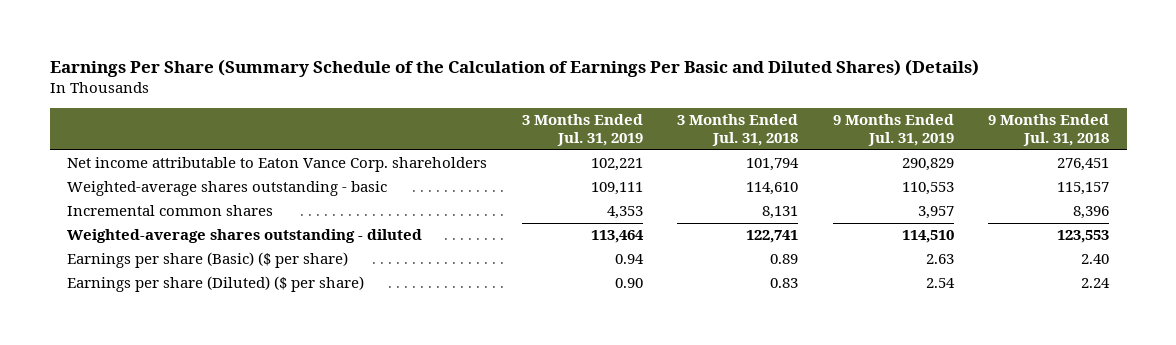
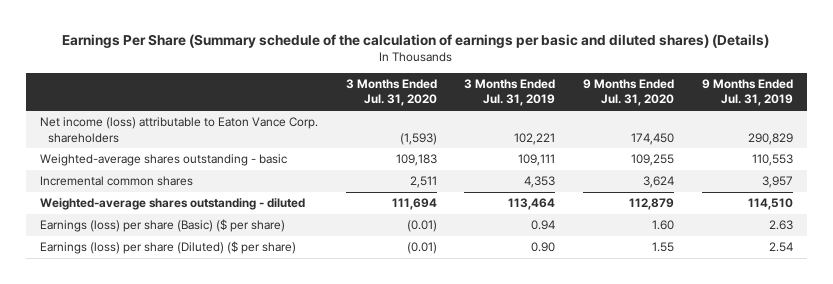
[49,58,979,77] Earnings Per Share (Summary Schedule of the Calculation of Earnings Per Basic and Diluted Shares) (Details) -> [62,33,770,48] Earnings Per Share (Summary schedule of the calculation of earnings per basic and diluted shares) (Details)
[677,113,799,147] 3 Months Ended Jul. 31, 2018 -> none
[988,113,1110,147] 9 Months Ended Jul. 31, 2018 -> none
none -> [345,79,437,107] 3 Months Ended Jul. 31, 2020
none -> [583,79,675,107] 9 Months Ended Jul. 31, 2020
[66,157,487,173] Net income attributable to Eaton Vance Corp. shareholders -> [39,117,318,143] Net income (loss) attributable to Eaton Vance Corp. shareholders
[66,252,348,269] Earnings per share (Basic) ($ per share) -> [39,219,285,233] Earnings (loss) per share (Basic) ($ per share)
[66,276,364,293] Earnings per share (Diluted) ($ per share) -> [39,241,296,255] Earnings (loss) per share (Diluted) ($ per share)

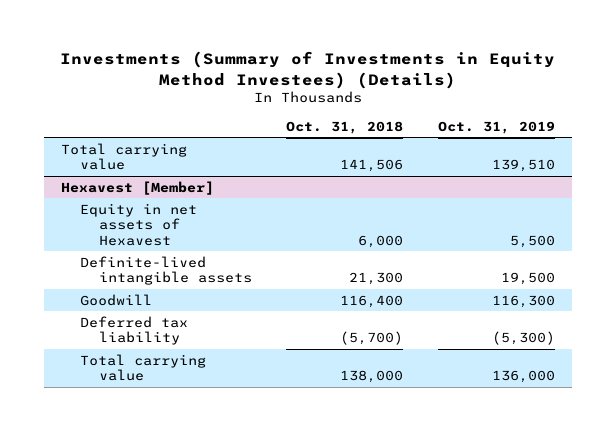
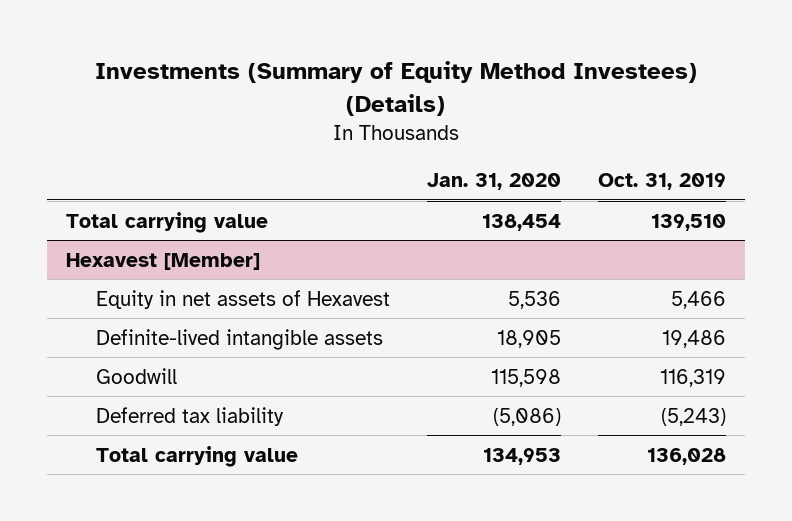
[59,51,555,89] Investments (Summary of Investments in Equity Method Investees) (Details) -> [94,61,697,116] Investments (Summary of Equity Method Investees) (Details)
[286,121,404,135] Oct. 31, 2018 -> none
none -> [426,172,561,190] Jan. 31, 2020
[509,234,555,248] 5,500 -> [671,290,727,309] 5,466
[500,272,555,286] 19,500 -> [662,329,727,348] 19,486
[491,294,555,308] 116,300 -> [660,368,727,387] 116,319
[491,331,555,346] (5,300) -> [661,407,727,426] (5,243)
[491,370,555,384] 136,000 -> [647,447,727,465] 136,028

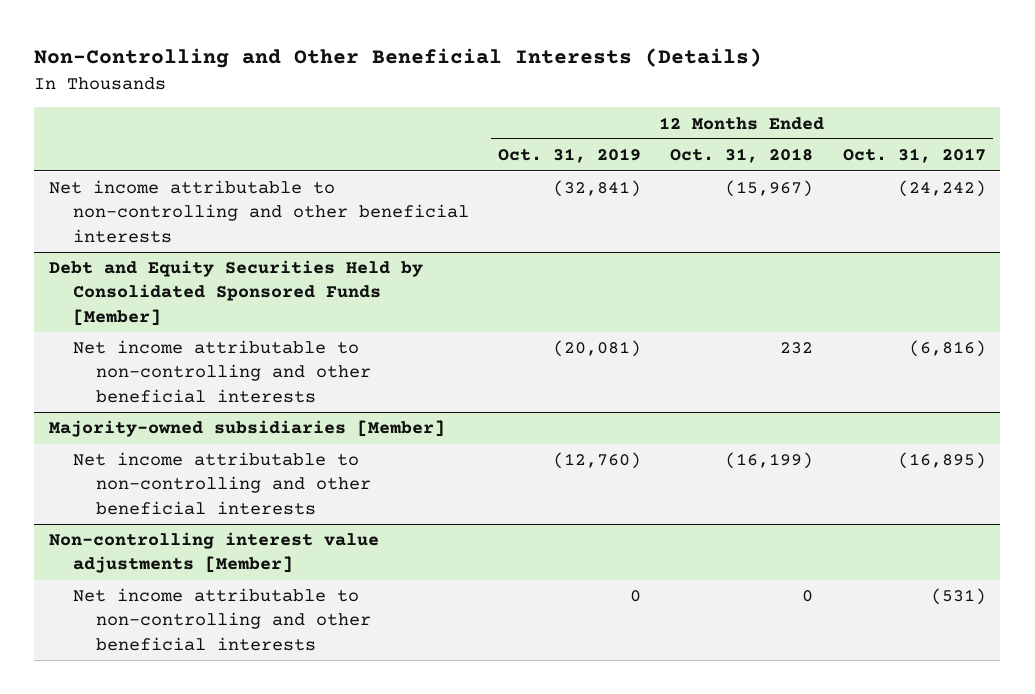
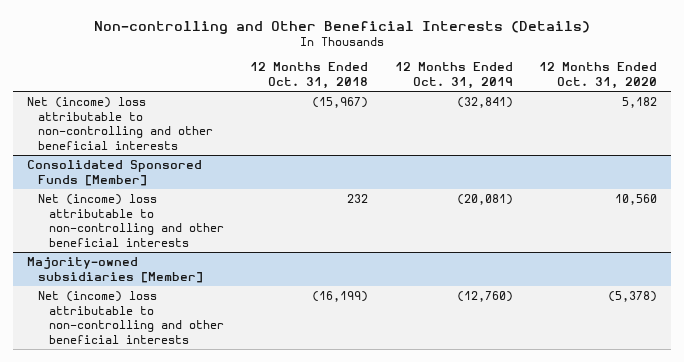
[34,48,763,69] Non-Controlling and Other Beneficial Interests (Details) -> [93,20,590,34] Non-controlling and Other Beneficial Interests (Details)
[842,148,986,164] Oct. 31, 2017 -> none
none -> [539,62,658,90] 12 Months Ended Oct. 31, 2020
[48,180,469,243] Net income attributable to non-controlling and other beneficial interests -> [26,97,213,150] Net (income) loss attributable to non-controlling and other beneficial interests
[48,260,423,326] Debt and Equity Securities Held by Consolidated Sponsored Funds [Member] -> [26,160,202,186] Consolidated Sponsored Funds [Member]
[72,340,372,403] Net income attributable to non-controlling and other beneficial interests -> [37,194,225,247] Net (income) loss attributable to non-controlling and other beneficial interests
[48,532,379,574] Non-controlling interest value adjustments [Member] -> none
[72,588,372,651] Net income attributable to non-controlling and other beneficial interests -> none
[72,452,372,515] Net income attributable to non-controlling and other beneficial interests -> [37,291,225,344] Net (income) loss attributable to non-controlling and other beneficial interests

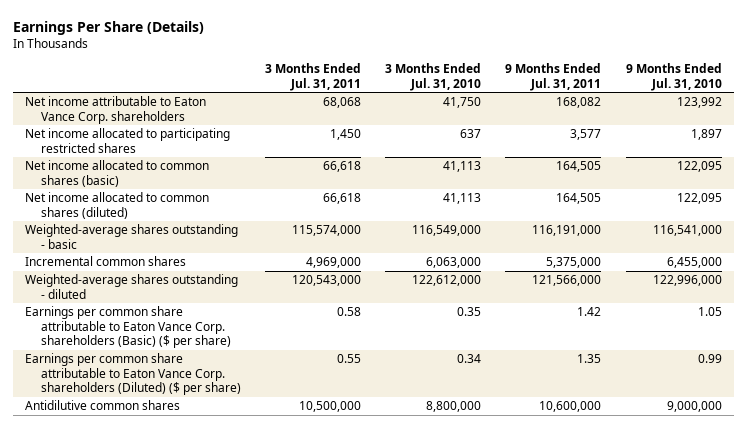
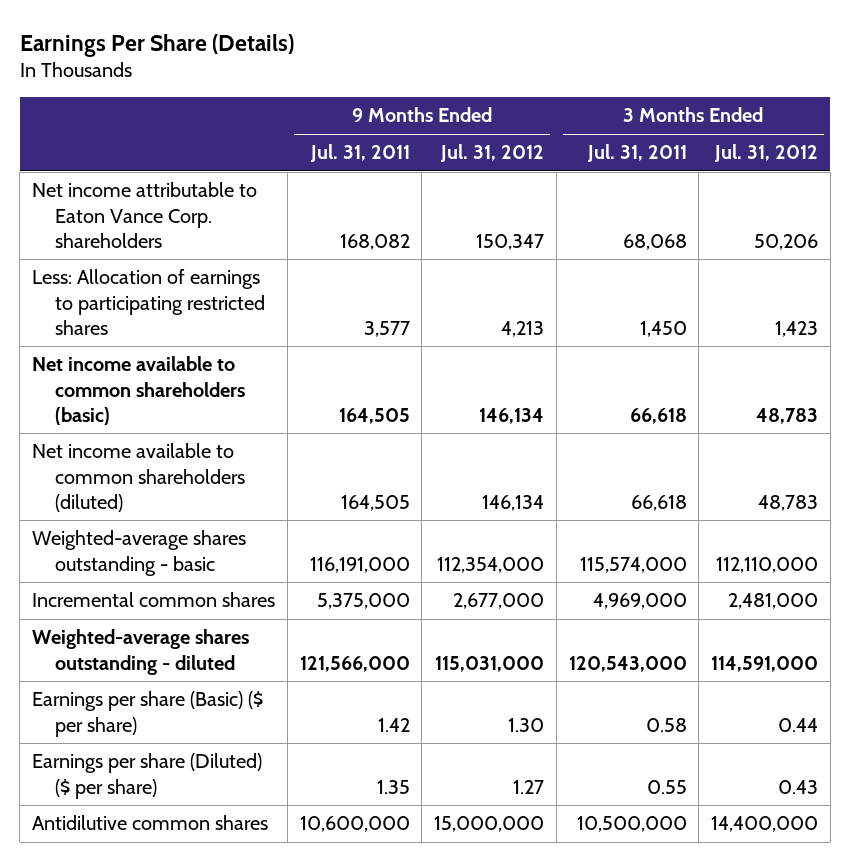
[385,63,482,91] 3 Months Ended Jul. 31, 2010 -> none
[625,63,722,91] 9 Months Ended Jul. 31, 2010 -> none
none -> [440,144,545,163] Jul. 31, 2012
none -> [714,144,819,163] Jul. 31, 2012
[24,128,230,153] Net income allocated to participating restricted shares -> [32,269,265,335] Less: Allocation of earnings to participating restricted shares
[24,160,209,187] Net income allocated to common shares (basic) -> [32,356,245,425] Net income available to common shareholders (basic)
[24,192,209,219] Net income allocated to common shares (diluted) -> [32,443,245,512] Net income available to common shareholders (diluted)
[24,306,231,349] Earnings per common share attributable to Eaton Vance Corp. shareholders (Basic) ($ per share) -> [32,691,264,737] Earnings per share (Basic) ($ per share)
[24,353,241,396] Earnings per common share attributable to Eaton Vance Corp. shareholders (Diluted) ($ per share) -> [32,753,263,799] Earnings per share (Diluted) ($ per share)

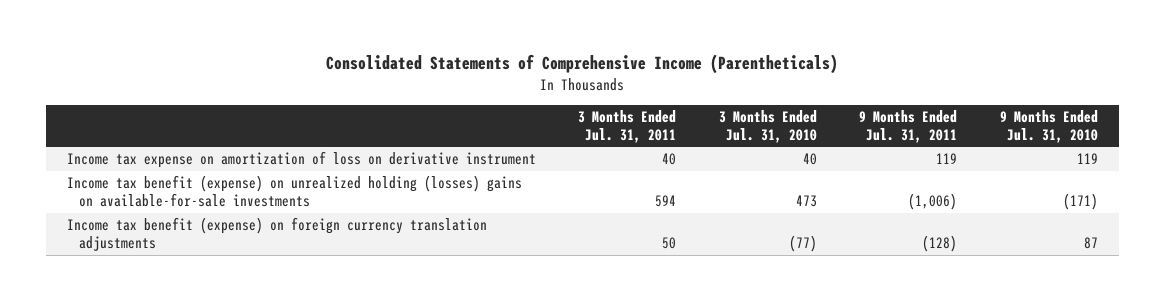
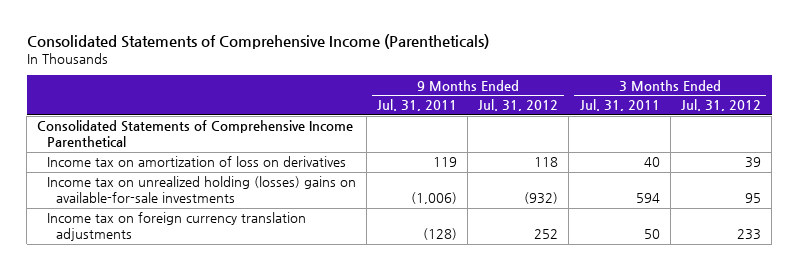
[718,109,817,143] 3 Months Ended Jul. 31, 2010 -> none
[999,109,1098,143] 9 Months Ended Jul. 31, 2010 -> none
none -> [478,99,559,112] Jul. 31, 2012
none -> [680,99,761,112] Jul. 31, 2012
none -> [37,120,354,148] Consolidated Statements of Comprehensive Income Parenthetical
[66,151,536,169] Income tax expense on amortization of loss on derivative instrument -> [46,156,346,168] Income tax on amortization of loss on derivatives
[66,175,522,208] Income tax benefit (expense) on unrealized holding (losses) gains on available-for-sale investments -> [46,176,356,204] Income tax on unrealized holding (losses) gains on available-for-sale investments
[66,217,487,252] Income tax benefit (expense) on foreign currency translation adjustments -> [46,212,306,242] Income tax on foreign currency translation adjustments

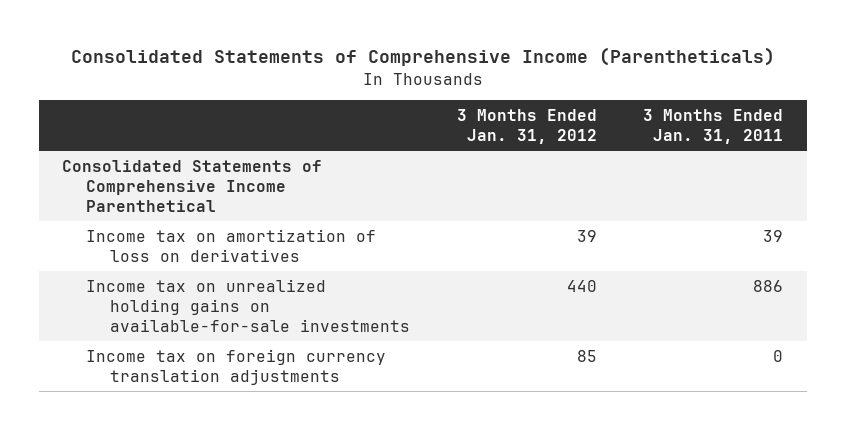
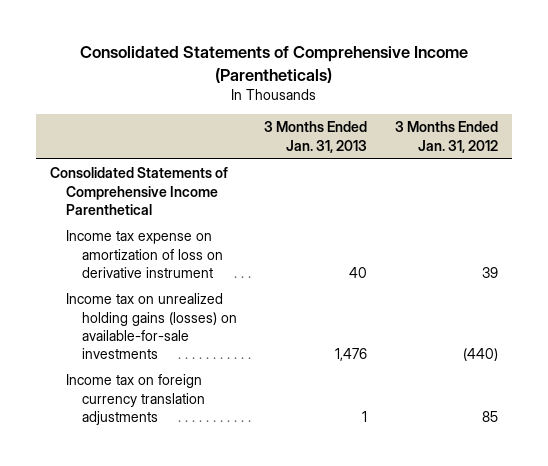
[643,109,784,145] 3 Months Ended Jan. 31, 2011 -> none
none -> [264,121,368,153] 3 Months Ended Jan. 31, 2013
[86,228,377,262] Income tax on amortization of loss on derivatives -> [65,230,223,279] Income tax expense on amortization of loss on derivative instrument
[86,278,411,332] Income tax on unrealized holding gains on available-for-sale investments -> [65,293,237,360] Income tax on unrealized holding gains (losses) on available-for-sale investments
[566,279,597,292] 440 -> [462,348,498,362] (440)

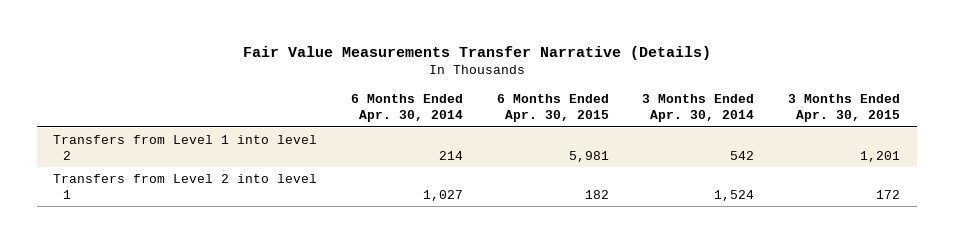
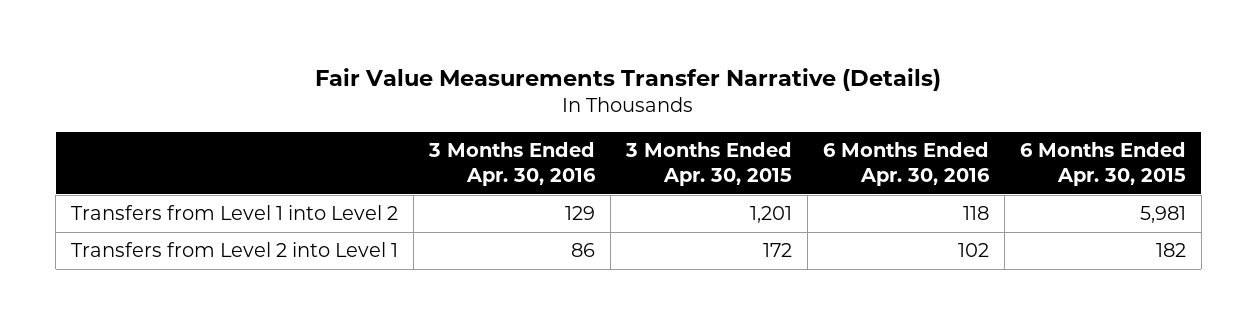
[351,94,464,123] 6 Months Ended Apr. 30, 2014 -> none
[642,94,755,123] 3 Months Ended Apr. 30, 2014 -> none
none -> [428,142,597,186] 3 Months Ended Apr. 30, 2016
none -> [822,142,990,186] 6 Months Ended Apr. 30, 2016
[53,135,318,160] Transfers from Level 1 into level 2 -> [71,205,399,221] Transfers from Level 1 into Level 2
[53,174,318,199] Transfers from Level 2 into level 1 -> [71,242,399,258] Transfers from Level 2 into Level 1

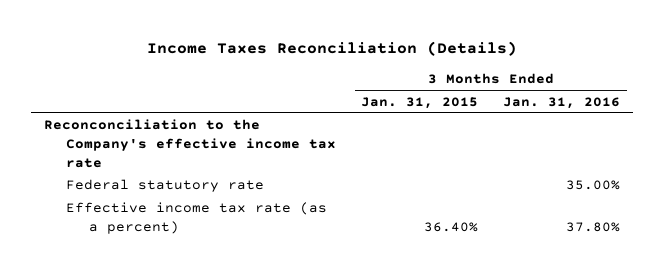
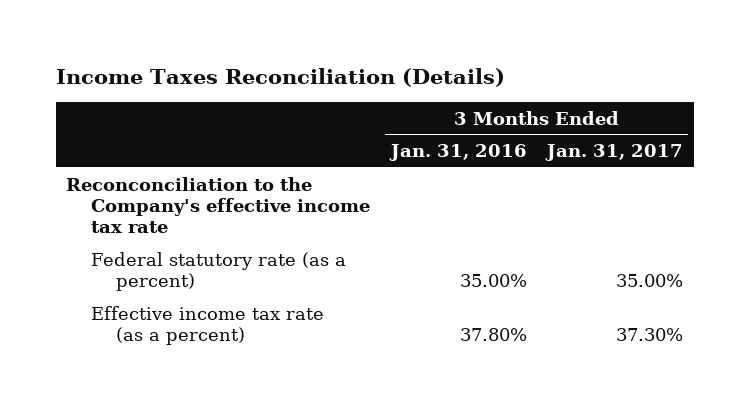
[361,96,479,109] Jan. 31, 2015 -> none
none -> [545,144,684,162] Jan. 31, 2017
[66,179,265,193] Federal statutory rate -> [90,251,346,292] Federal statutory rate (as a percent)

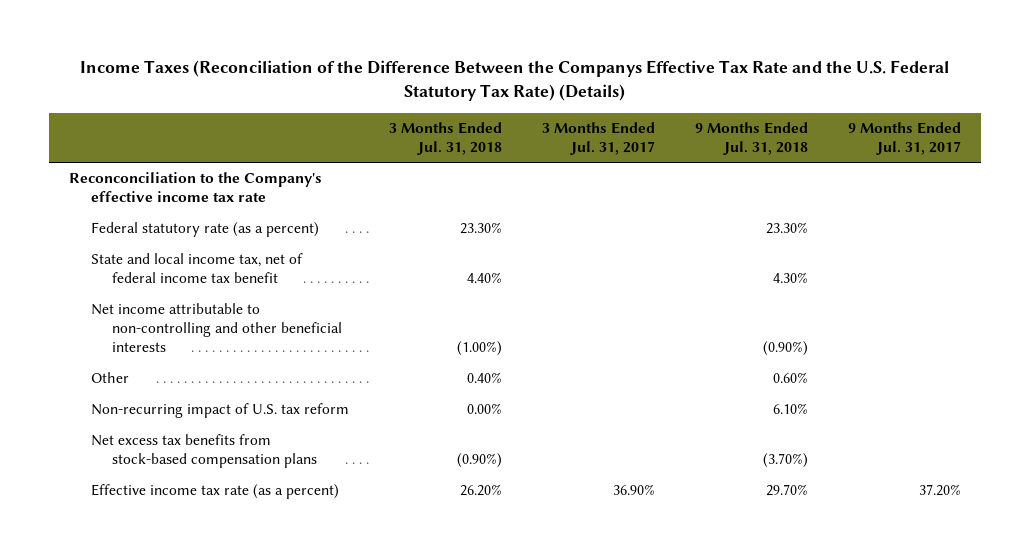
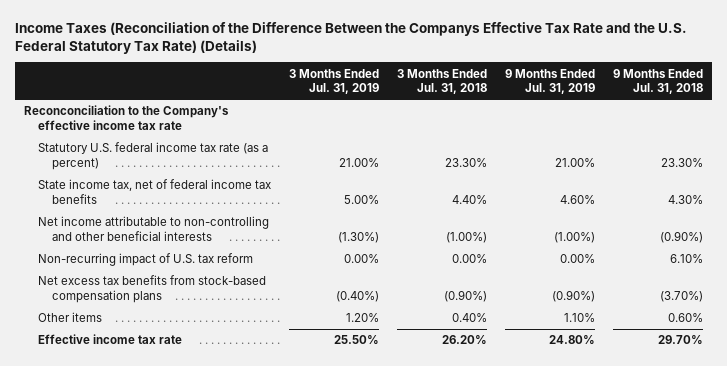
[541,122,655,155] 3 Months Ended Jul. 31, 2017 -> none
[847,122,961,155] 9 Months Ended Jul. 31, 2017 -> none
none -> [288,68,379,95] 3 Months Ended Jul. 31, 2019
none -> [504,68,595,95] 9 Months Ended Jul. 31, 2019
[90,222,319,238] Federal statutory rate (as a percent) -> [37,142,268,170] Statutory U.S. federal income tax rate (as a percent)
[90,253,303,284] State and local income tax, net of federal income tax benefit -> [37,179,271,204] State income tax, net of federal income tax benefits
[90,372,129,384] Other -> none
none -> [37,312,102,323] Other items
[90,484,339,500] Effective income tax rate (as a percent) -> [37,334,182,345] Effective income tax rate

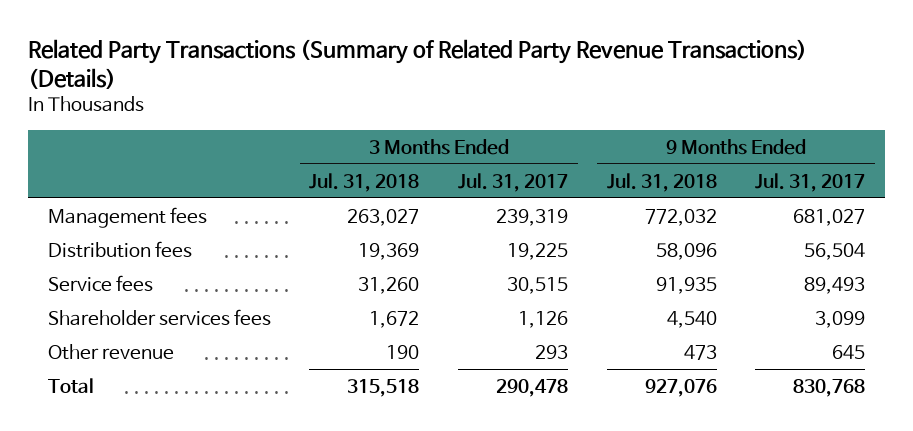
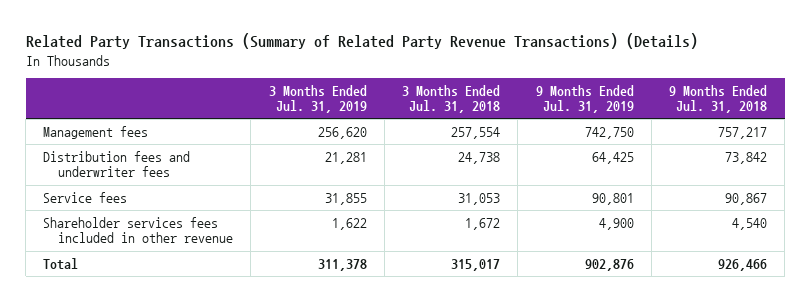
[457,172,568,192] Jul. 31, 2017 -> none
[755,172,866,192] Jul. 31, 2017 -> none
none -> [268,84,367,114] 3 Months Ended Jul. 31, 2019
none -> [535,84,634,114] 9 Months Ended Jul. 31, 2019
[47,343,174,360] Other revenue -> none
[347,208,420,226] 263,027 -> [451,126,501,139] 257,554
[644,208,717,226] 772,032 -> [718,126,768,139] 757,217
[47,240,192,258] Distribution fees -> [43,150,191,178] Distribution fees and underwriter fees
[358,242,420,260] 19,369 -> [458,151,501,164] 24,738
[655,242,717,260] 58,096 -> [725,151,768,164] 73,842
[358,276,420,294] 31,260 -> [458,192,501,205] 31,053
[655,276,717,294] 91,935 -> [725,192,768,205] 90,867
[47,308,271,326] Shareholder services fees -> [43,216,234,244] Shareholder services fees included in other revenue
[347,378,420,397] 315,518 -> [451,258,501,271] 315,017
[644,378,717,397] 927,076 -> [718,258,768,271] 926,466

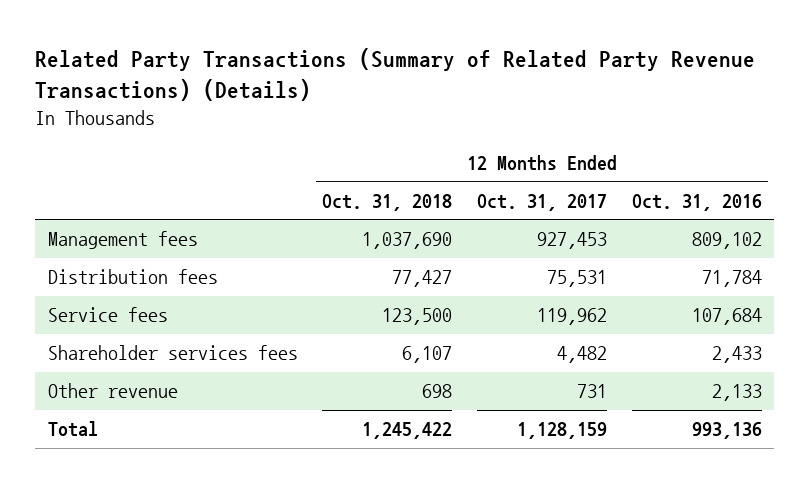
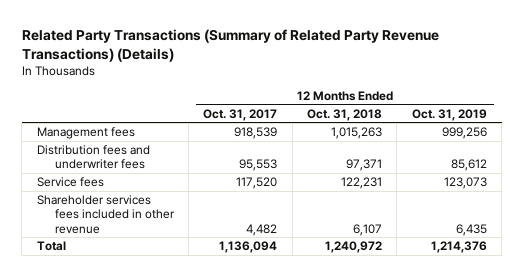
[632,193,763,211] Oct. 31, 2016 -> none
none -> [411,108,487,121] Oct. 31, 2019
[47,383,178,399] Other revenue -> none
[362,232,453,250] 1,037,690 -> [331,127,383,140] 1,015,263
[537,232,608,250] 927,453 -> [234,127,278,140] 918,539
[47,269,218,285] Distribution fees -> [36,145,150,170] Distribution fees and underwriter fees
[392,270,453,288] 77,427 -> [346,159,383,172] 97,371
[547,270,608,288] 75,531 -> [239,159,278,172] 95,553
[382,308,453,326] 123,500 -> [341,177,383,190] 122,231
[537,308,608,326] 119,962 -> [236,177,278,190] 117,520
[47,345,298,361] Shareholder services fees -> [36,195,175,234] Shareholder services fees included in other revenue
[362,422,453,440] 1,245,422 -> [325,241,383,254] 1,240,972
[517,422,608,440] 1,128,159 -> [219,241,278,254] 1,136,094

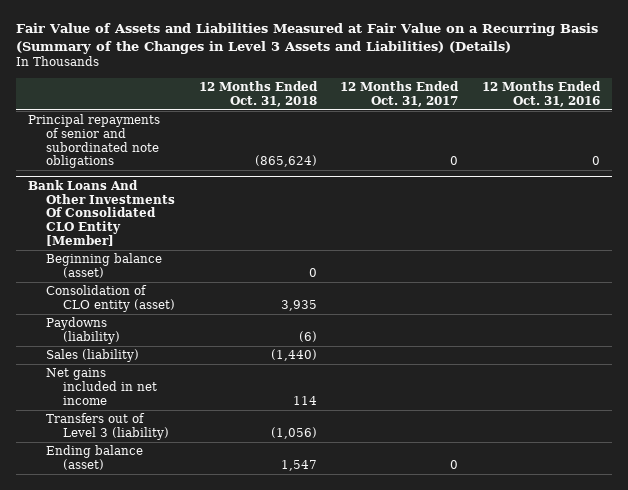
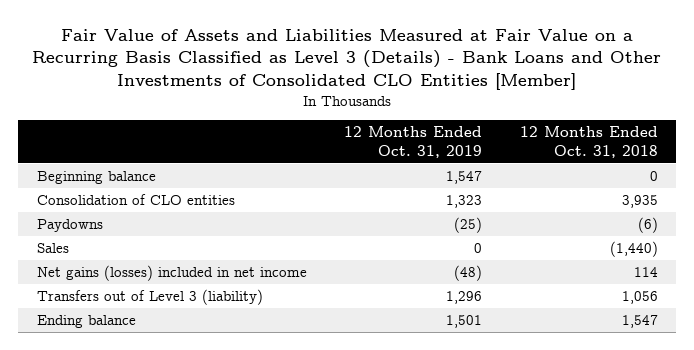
[15,23,598,55] Fair Value of Assets and Liabilities Measured at Fair Value on a Recurring Basis (Summary of the Changes in Level 3 Assets and Liabilities) (Details) -> [32,28,662,91] Fair Value of Assets and Liabilities Measured at Fair Value on a Recurring Basis Classified as Level 3 (Details) - Bank Loans and Other Investments of Consolidated CLO Entities [Member]
[340,80,460,107] 12 Months Ended Oct. 31, 2017 -> none
[482,80,602,107] 12 Months Ended Oct. 31, 2016 -> none
none -> [344,126,483,158] 12 Months Ended Oct. 31, 2019
[27,114,160,169] Principal repayments of senior and subordinated note obligations -> none
[27,180,175,246] Bank Loans And Other Investments Of Consolidated CLO Entity [Member] -> none
[45,253,162,278] Beginning balance (asset) -> [36,171,156,185] Beginning balance
[45,285,176,312] Consolidation of CLO entity (asset) -> [36,194,235,206] Consolidation of CLO entities
[45,317,121,344] Paydowns (liability) -> [36,219,103,233] Paydowns
[45,349,139,363] Sales (liability) -> [36,243,69,254] Sales
[45,368,158,405] Net gains included in net income -> [36,265,307,282] Net gains (losses) included in net income
[270,426,317,439] (1,056) -> [621,291,658,305] 1,056
[45,445,143,470] Ending balance (asset) -> [36,315,136,329] Ending balance

